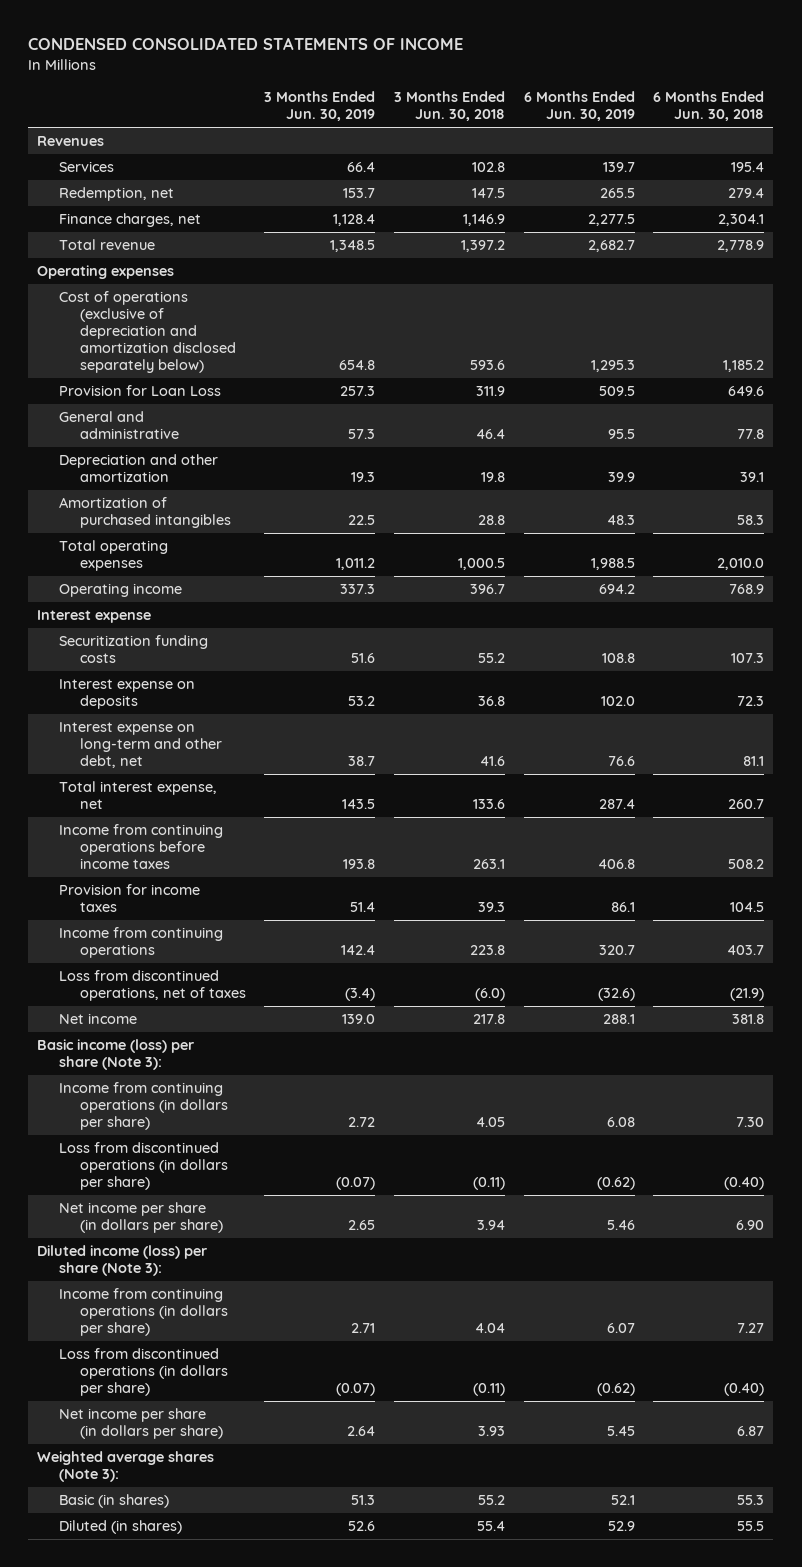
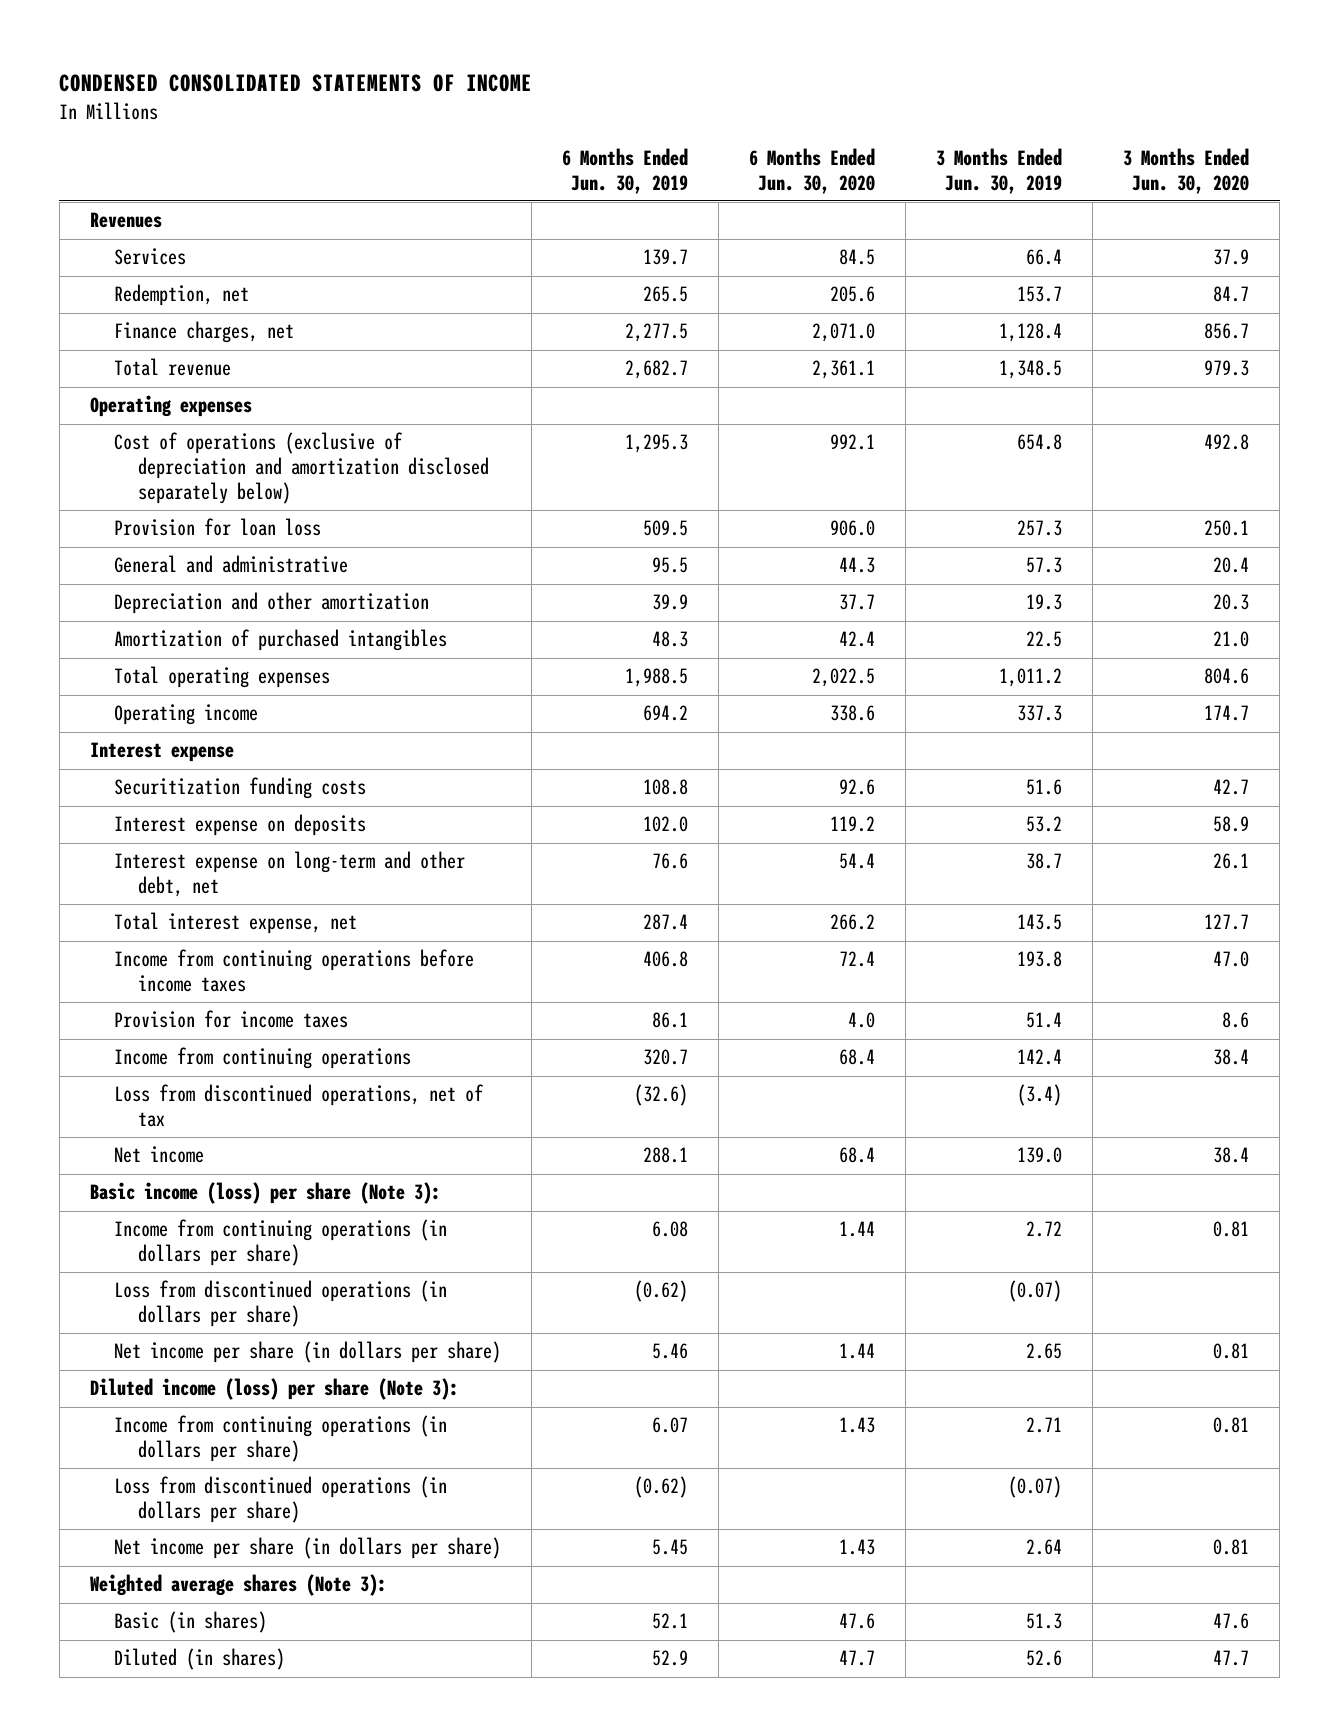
[393,91,505,122] 3 Months Ended Jun. 30, 2018 -> none
[653,91,765,122] 6 Months Ended Jun. 30, 2018 -> none
none -> [748,147,875,194] 6 Months Ended Jun. 30, 2020
none -> [1123,147,1250,194] 3 Months Ended Jun. 30, 2020
[58,385,221,397] Provision for Loan Loss -> [113,518,321,537] Provision for loan loss
[58,970,246,1002] Loss from discontinued operations, net of taxes -> [113,1084,484,1128] Loss from discontinued operations, net of tax

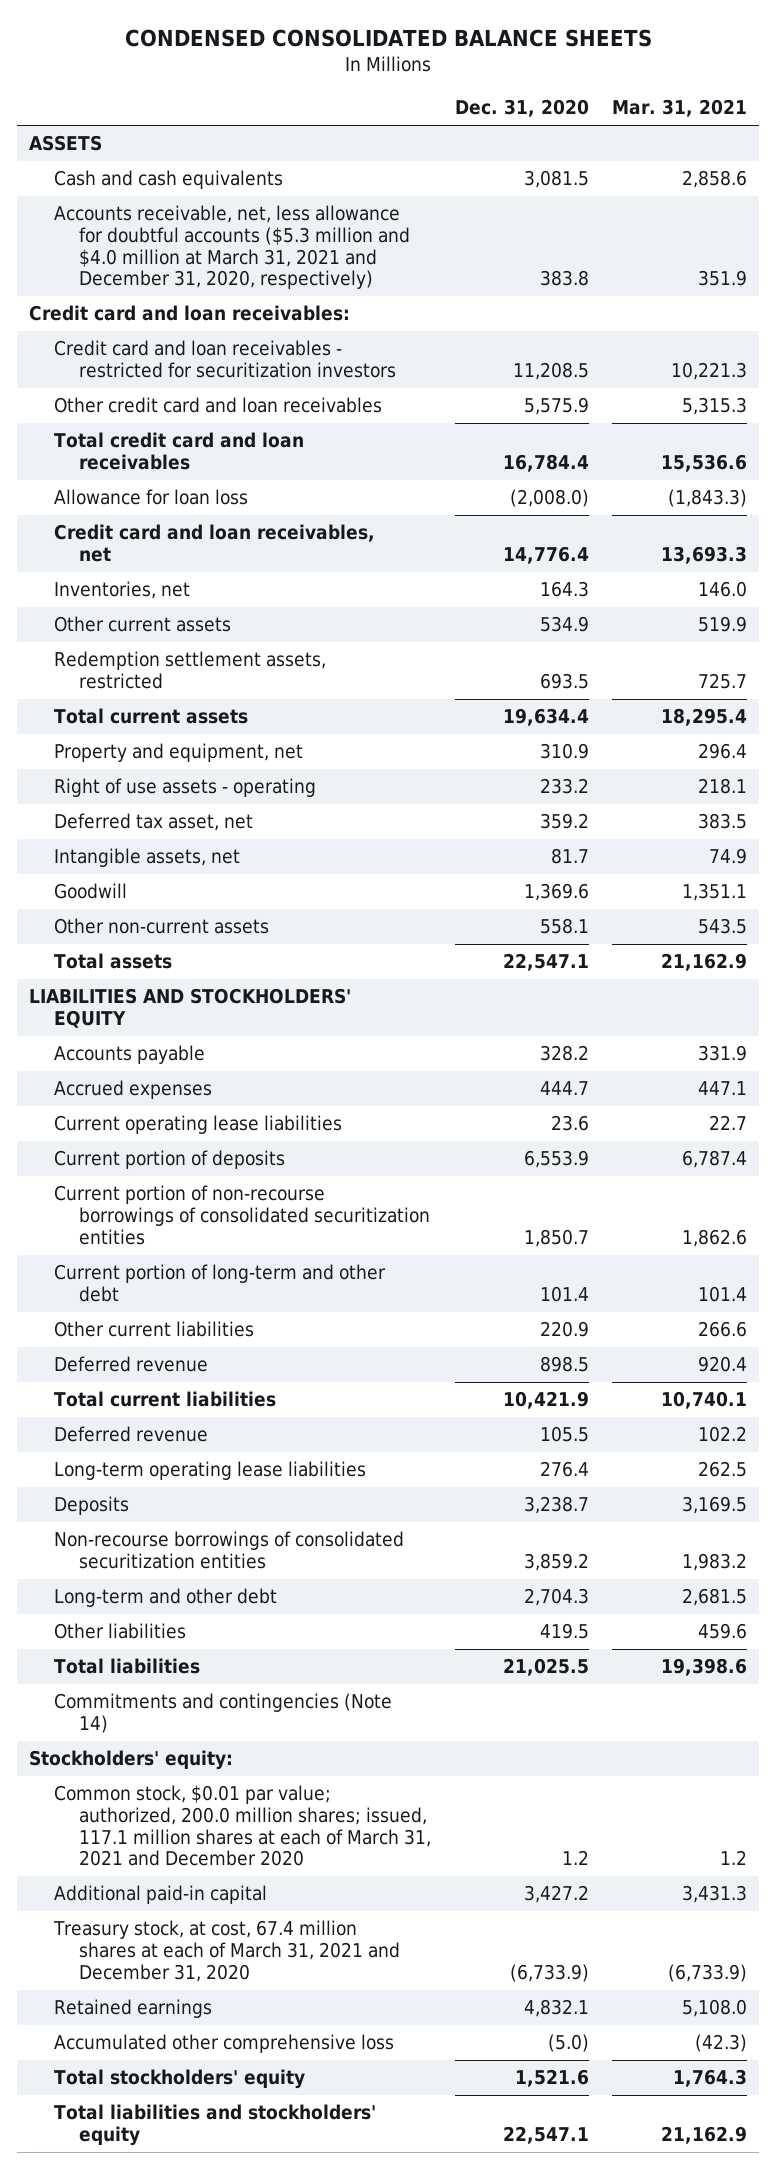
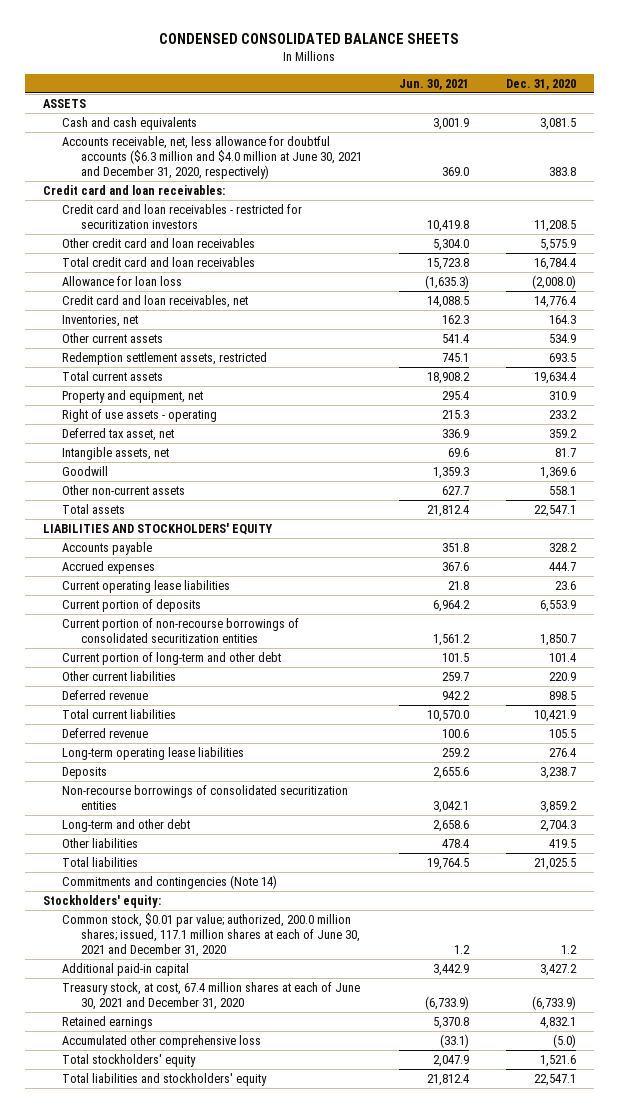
[611,99,747,118] Mar. 31, 2021 -> none
none -> [398,78,469,90] Jun. 30, 2021
[54,205,411,290] Accounts receivable, net, less allowance for doubtful accounts ($5.3 million and $4.0 million at March 31, 2021 and December 31, 2020, respectively) -> [62,135,363,179] Accounts receivable, net, less allowance for doubtful accounts ($6.3 million and $4.0 million at June 30, 2021 and December 31, 2020, respectively)
[54,1785,432,1867] Common stock, $0.01 par value; authorized, 200.0 million shares; issued, 117.1 million shares at each of March 31, 2021 and December 2020 -> [62,912,361,957] Common stock, $0.01 par value; authorized, 200.0 million shares; issued, 117.1 million shares at each of June 30, 2021 and December 31, 2020
[53,1920,401,1982] Treasury stock, at cost, 67.4 million shares at each of March 31, 2021 and December 31, 2020 -> [62,981,361,1010] Treasury stock, at cost, 67.4 million shares at each of June 30, 2021 and December 31, 2020

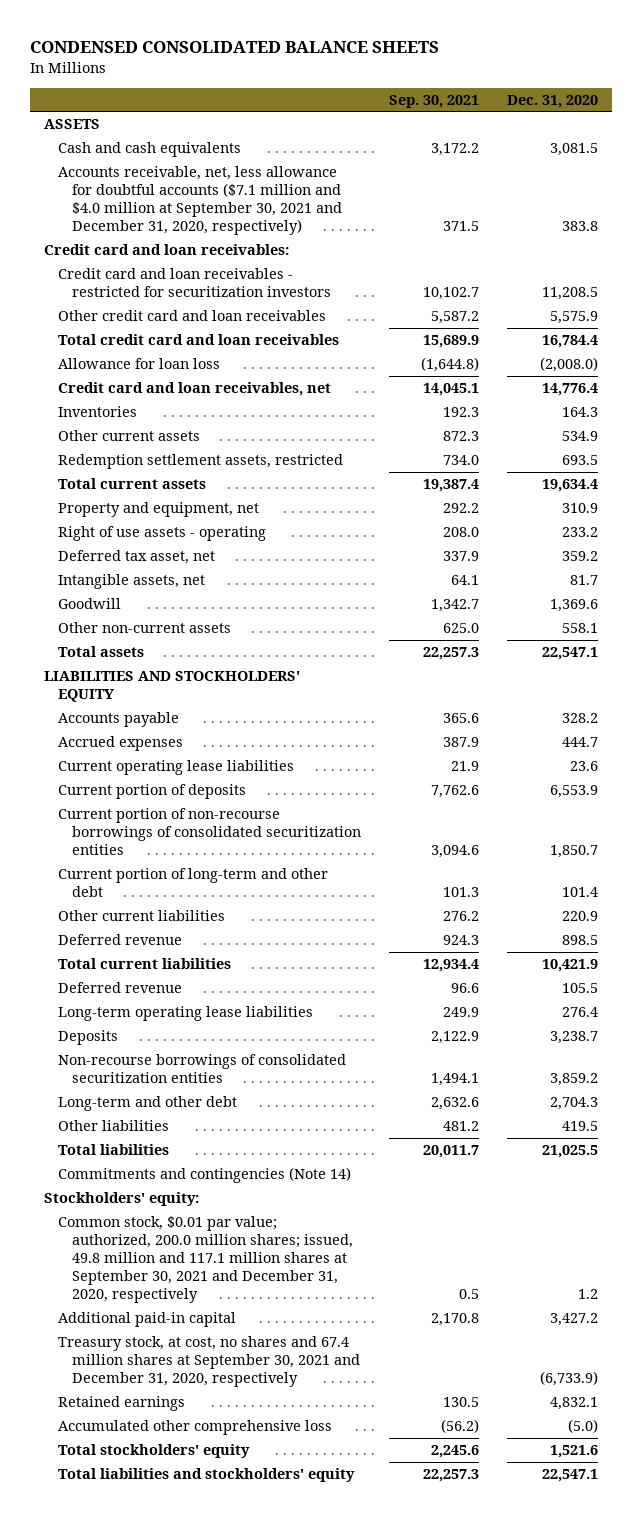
[398,78,469,90] Jun. 30, 2021 -> none
none -> [389,94,480,108] Sep. 30, 2021
[62,135,363,179] Accounts receivable, net, less allowance for doubtful accounts ($6.3 million and $4.0 million at June 30, 2021 and December 31, 2020, respectively) -> [58,166,343,236] Accounts receivable, net, less allowance for doubtful accounts ($7.1 million and $4.0 million at September 30, 2021 and December 31, 2020, respectively)
[62,314,139,327] Inventories, net -> [58,406,138,418] Inventories
[62,912,361,957] Common stock, $0.01 par value; authorized, 200.0 million shares; issued, 117.1 million shares at each of June 30, 2021 and December 31, 2020 -> [58,1216,354,1304] Common stock, $0.01 par value; authorized, 200.0 million shares; issued, 49.8 million and 117.1 million shares at September 30, 2021 and December 31, 2020, respectively
[62,981,361,1010] Treasury stock, at cost, 67.4 million shares at each of June 30, 2021 and December 31, 2020 -> [58,1336,361,1388] Treasury stock, at cost, no shares and 67.4 million shares at September 30, 2021 and December 31, 2020, respectively

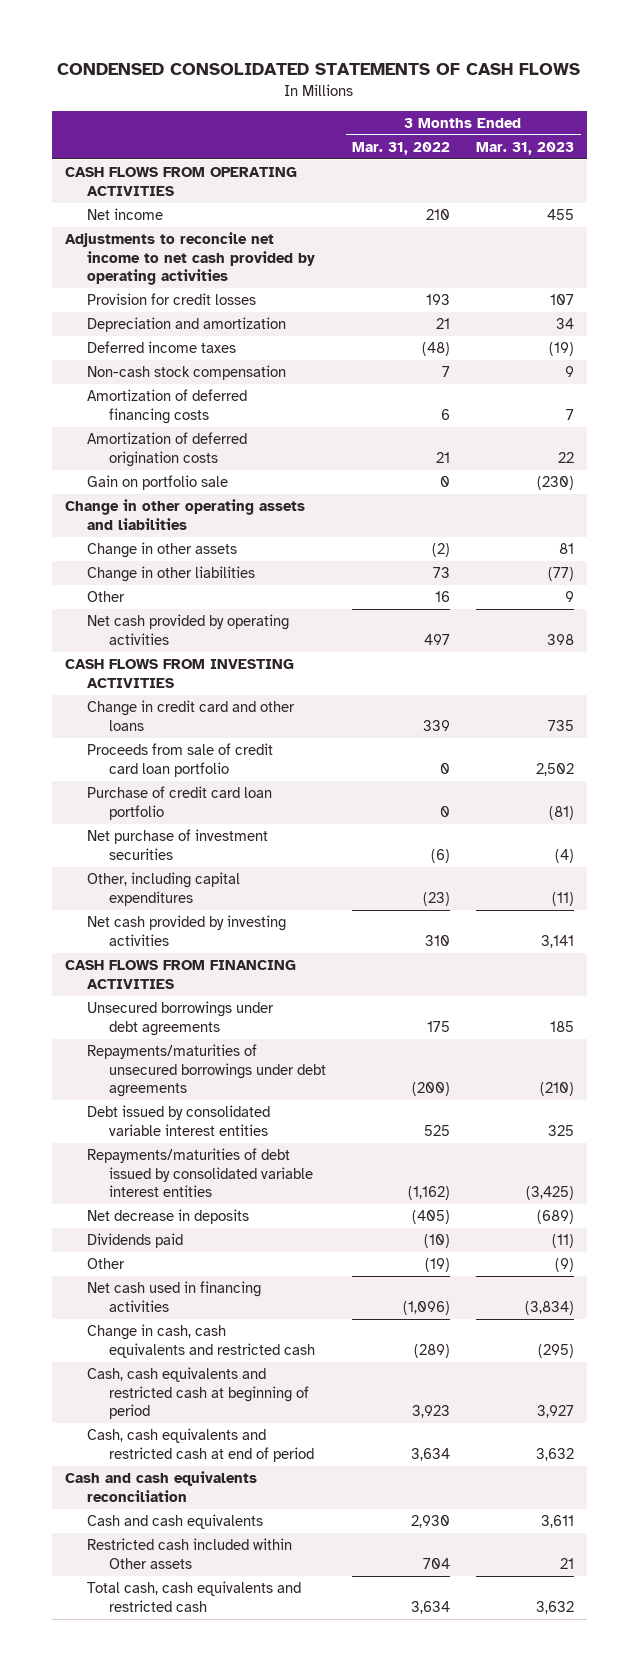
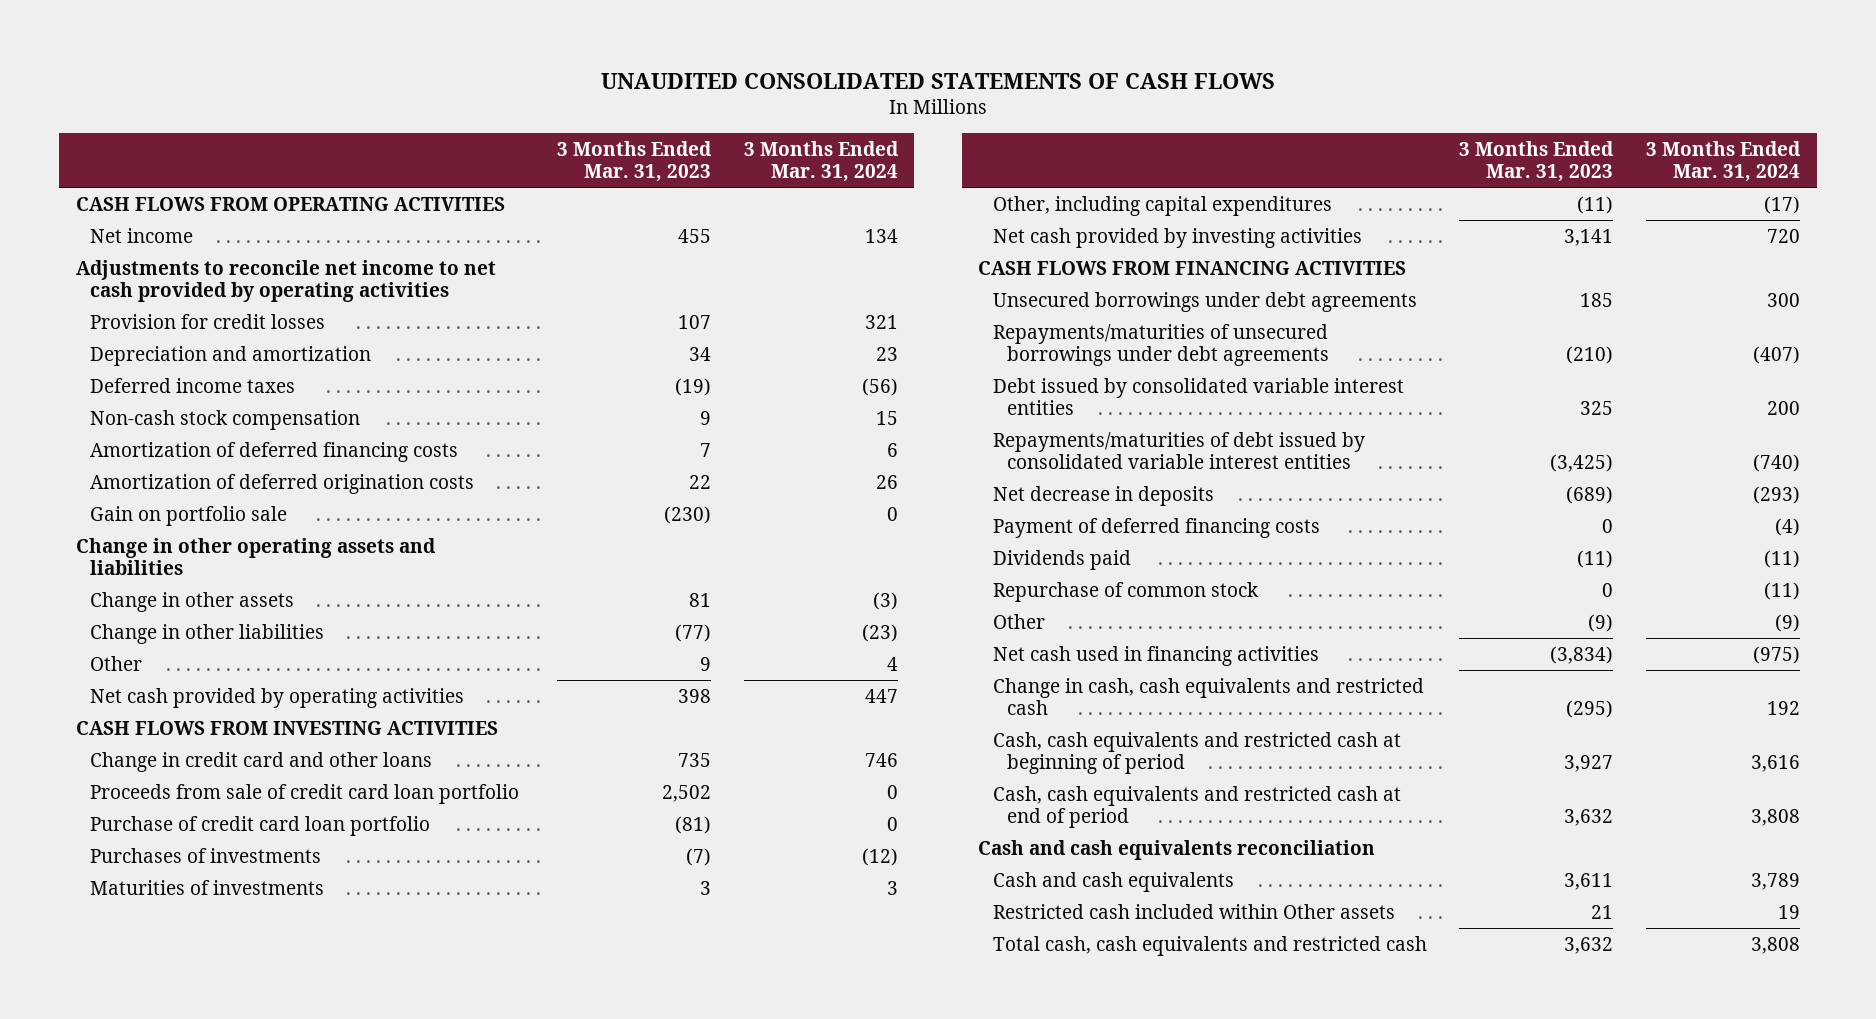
[57,63,581,76] CONDENSED CONSOLIDATED STATEMENTS OF CASH FLOWS -> [600,72,1275,89] UNAUDITED CONSOLIDATED STATEMENTS OF CASH FLOWS
[352,142,451,156] Mar. 31, 2022 -> none
none -> [743,141,899,182] 3 Months Ended Mar. 31, 2024
[86,829,268,860] Net purchase of investment securities -> none
none -> [90,847,322,863] Purchases of investments
none -> [90,879,325,895] Maturities of investments
none -> [992,517,1320,538] Payment of deferred financing costs
none -> [992,581,1259,602] Repurchase of common stock

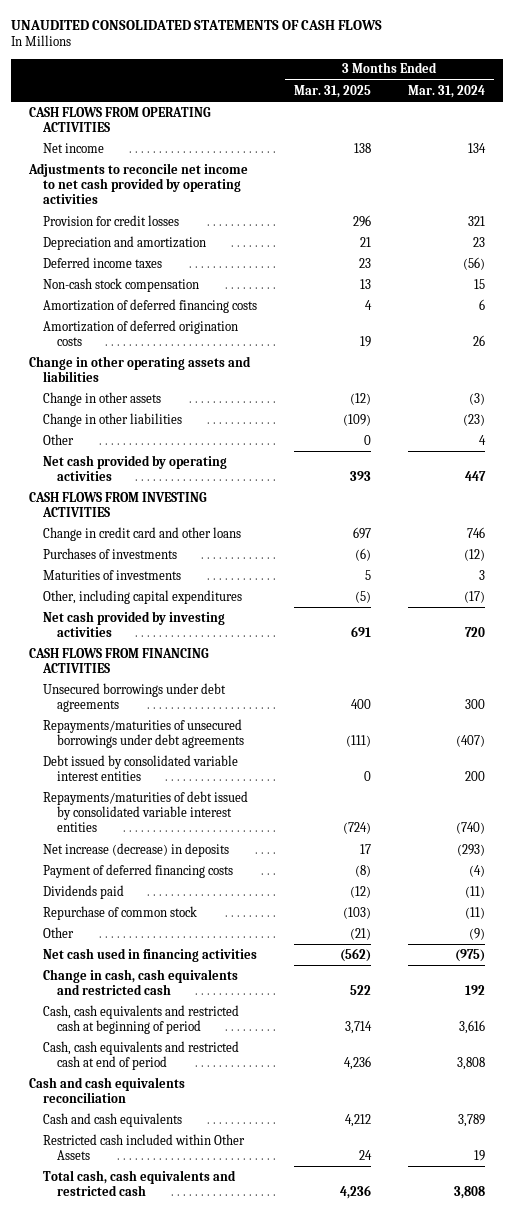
[557,141,713,182] 3 Months Ended Mar. 31, 2023 -> none
none -> [293,84,371,98] Mar. 31, 2025
[90,505,288,526] Gain on portfolio sale -> none
[90,783,520,804] Proceeds from sale of credit card loan portfolio -> none
[90,815,431,836] Purchase of credit card loan portfolio -> none
[992,485,1214,506] Net decrease in deposits -> [43,842,230,857] Net increase (decrease) in deposits
[992,903,1395,919] Restricted cash included within Other assets -> [43,1133,246,1161] Restricted cash included within Other Assets

